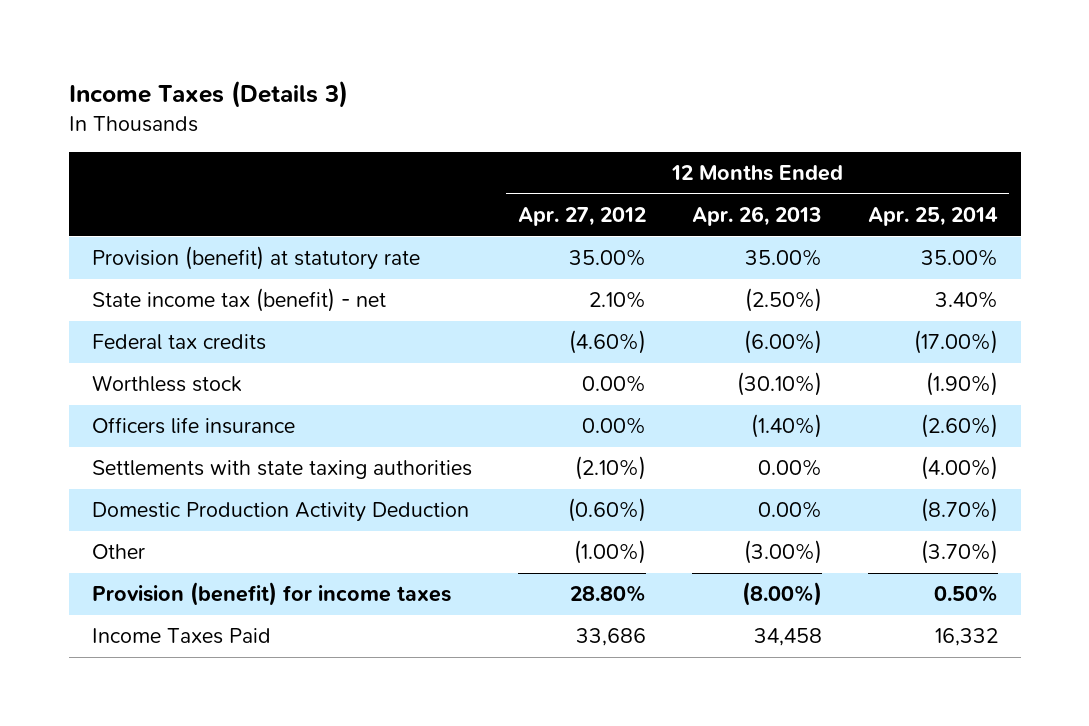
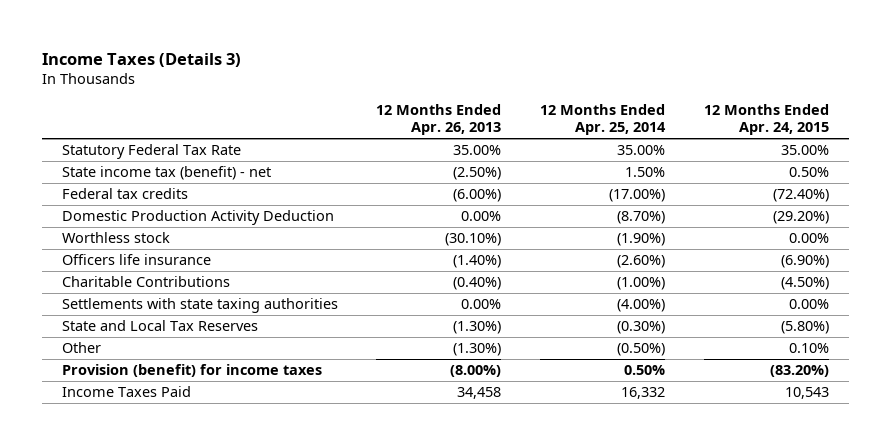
[517,207,646,227] Apr. 27, 2012 -> none
none -> [704,103,830,136] 12 Months Ended Apr. 24, 2015
[91,246,420,271] Provision (benefit) at statutory rate -> [61,144,241,160] Statutory Federal Tax Rate
[934,291,998,309] 3.40% -> [625,167,666,178] 1.50%
[91,502,469,523] Domestic Production Activity Deduction -> [61,210,334,226] Domestic Production Activity Deduction
none -> [61,276,230,288] Charitable Contributions
none -> [61,320,258,332] State and Local Tax Reserves
[743,540,822,565] (3.00%) -> [453,343,502,357] (1.30%)
[920,540,998,565] (3.70%) -> [617,343,666,357] (0.50%)

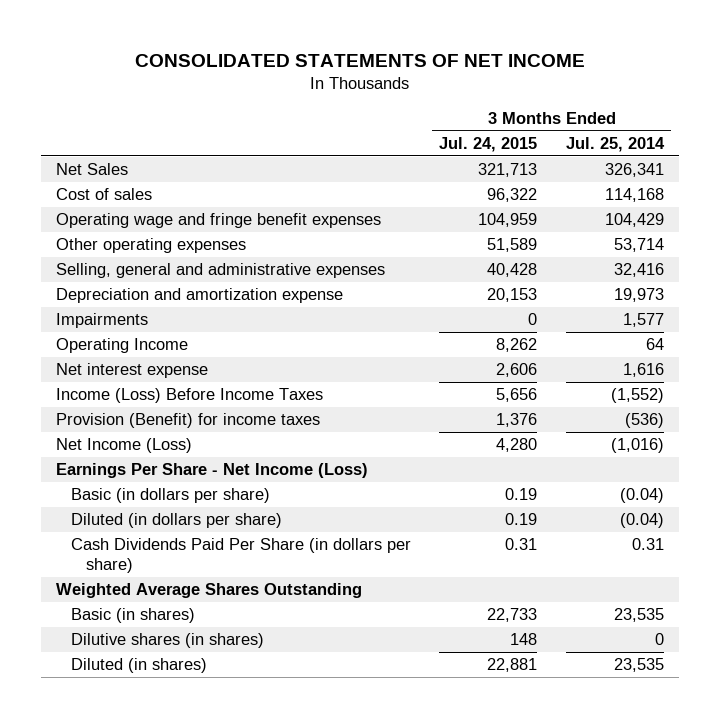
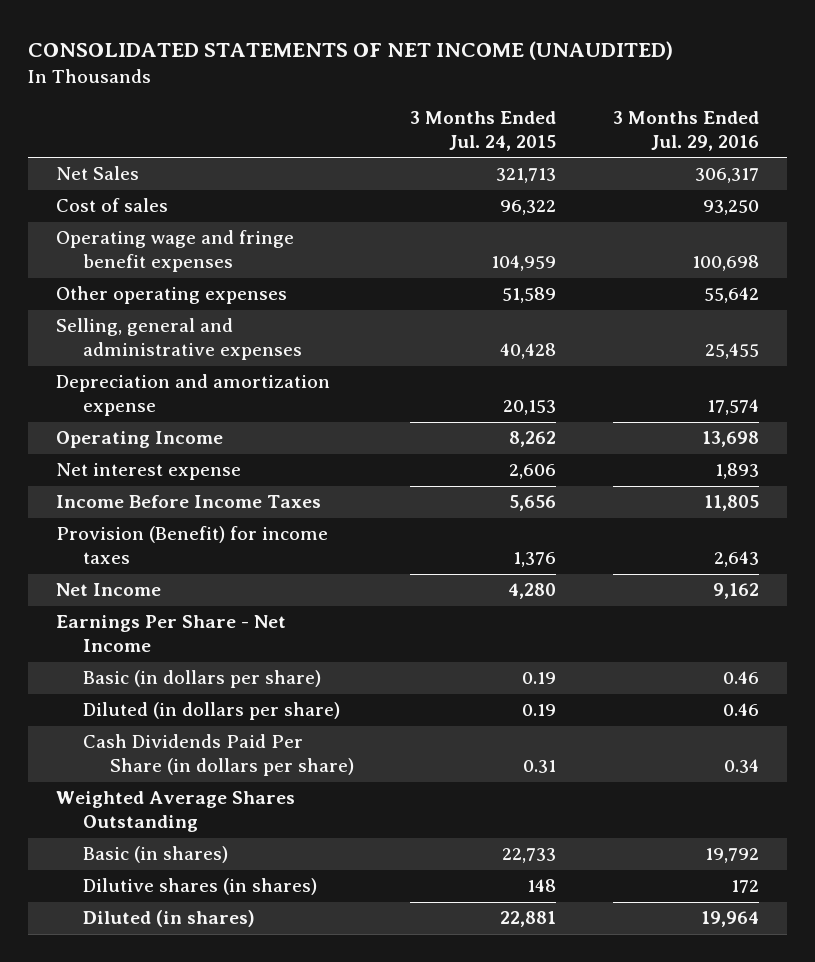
[134,53,585,67] CONSOLIDATED STATEMENTS OF NET INCOME -> [27,41,673,61] CONSOLIDATED STATEMENTS OF NET INCOME (UNAUDITED)
[566,137,666,153] Jul. 25, 2014 -> none
none -> [612,110,759,151] 3 Months Ended Jul. 29, 2016
[55,313,148,329] Impairments -> none
[55,388,323,404] Income (Loss) Before Income Taxes -> [56,495,322,509] Income Before Income Taxes
[55,438,192,454] Net Income (Loss) -> [56,583,162,597] Net Income
[55,463,368,479] Earnings Per Share - Net Income (Loss) -> [56,615,287,653] Earnings Per Share - Net Income

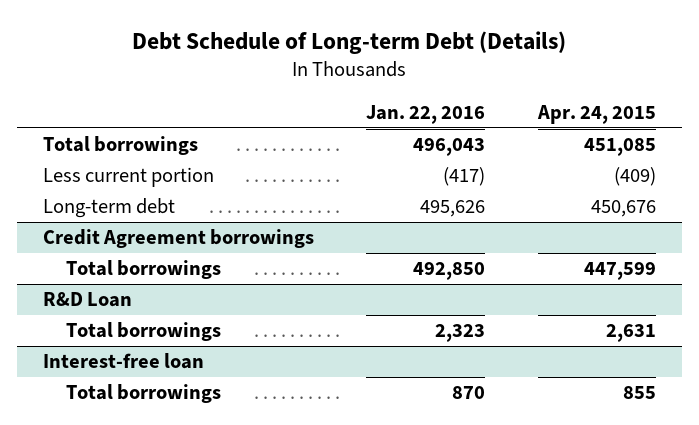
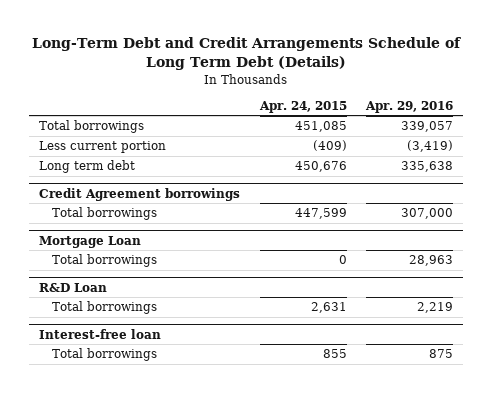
[132,30,567,54] Debt Schedule of Long-term Debt (Details) -> [32,37,462,71] Long-Term Debt and Credit Arrangements Schedule of Long Term Debt (Details)
[366,105,486,125] Jan. 22, 2016 -> none
none -> [365,100,454,113] Apr. 29, 2016
[43,198,176,219] Long-term debt -> [39,160,136,174] Long term debt
none -> [39,235,142,248] Mortgage Loan
none -> [52,254,158,268] Total borrowings

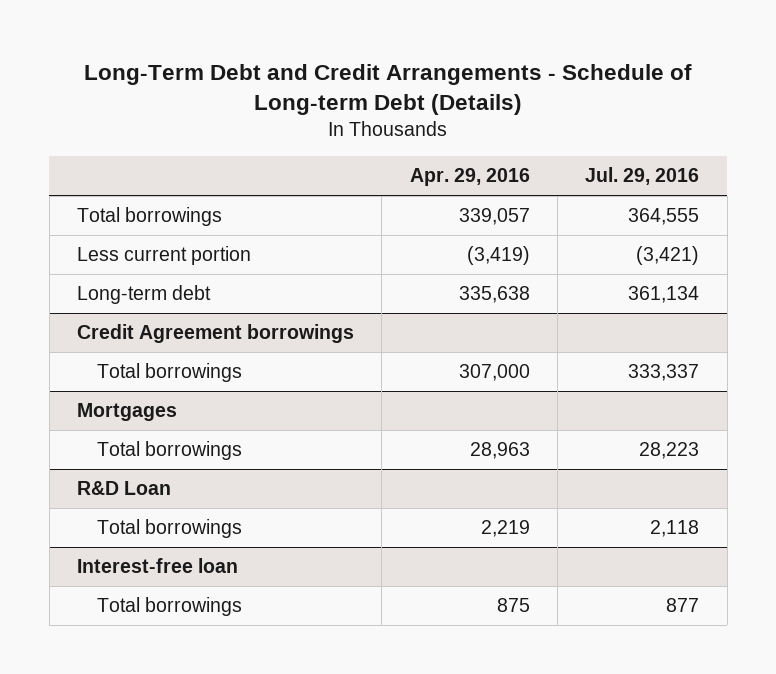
[32,37,462,71] Long-Term Debt and Credit Arrangements Schedule of Long Term Debt (Details) -> [84,63,693,115] Long-Term Debt and Credit Arrangements - Schedule of Long-term Debt (Details)
[258,100,347,113] Apr. 24, 2015 -> none
none -> [585,167,700,186] Jul. 29, 2016
[39,160,136,174] Long term debt -> [76,285,211,305] Long-term debt
[39,235,142,248] Mortgage Loan -> [76,403,177,422] Mortgages

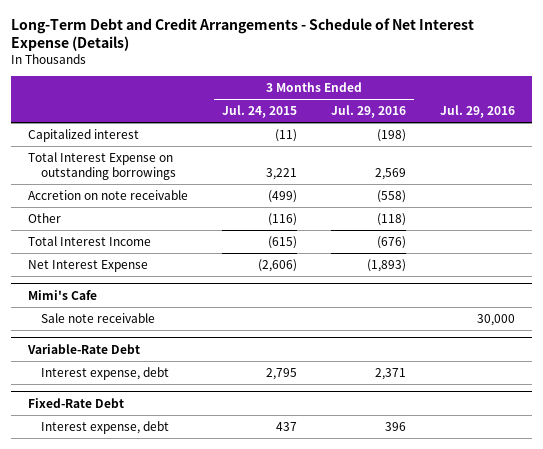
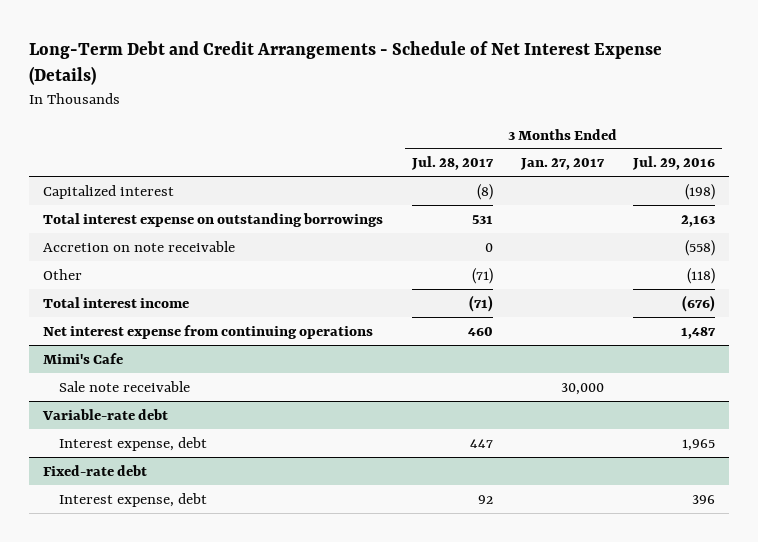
[222,105,298,119] Jul. 24, 2015 -> none
[439,105,515,119] Jul. 29, 2016 -> none
none -> [410,156,494,171] Jul. 28, 2017
none -> [520,158,606,171] Jan. 27, 2017
[28,151,176,181] Total Interest Expense on outstanding borrowings -> [43,212,384,227] Total interest expense on outstanding borrowings
[375,168,407,181] 2,569 -> [680,214,715,227] 2,163
[28,235,152,246] Total Interest Income -> [43,296,190,308] Total interest income
[28,259,149,272] Net Interest Expense -> [43,324,374,339] Net interest expense from continuing operations
[367,258,407,272] (1,893) -> [680,326,716,339] 1,487
[27,343,141,354] Variable-Rate Debt -> [42,408,169,420] Variable-rate debt
[375,367,407,380] 2,371 -> [681,438,715,451] 1,965
[28,397,125,408] Fixed-Rate Debt -> [43,464,148,476] Fixed-rate debt

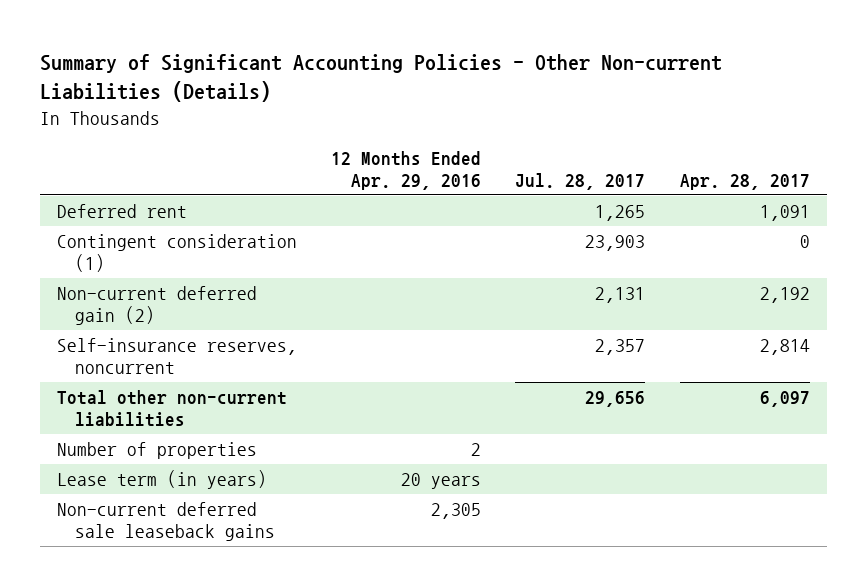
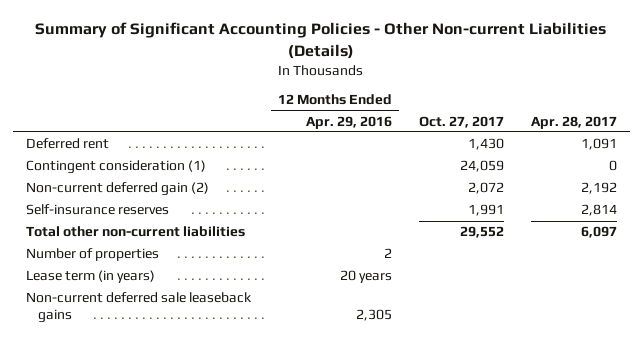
[515,172,646,190] Jul. 28, 2017 -> none
none -> [418,115,504,128] Oct. 27, 2017
[56,338,297,374] Self-insurance reserves, noncurrent -> [26,204,170,216] Self-insurance reserves

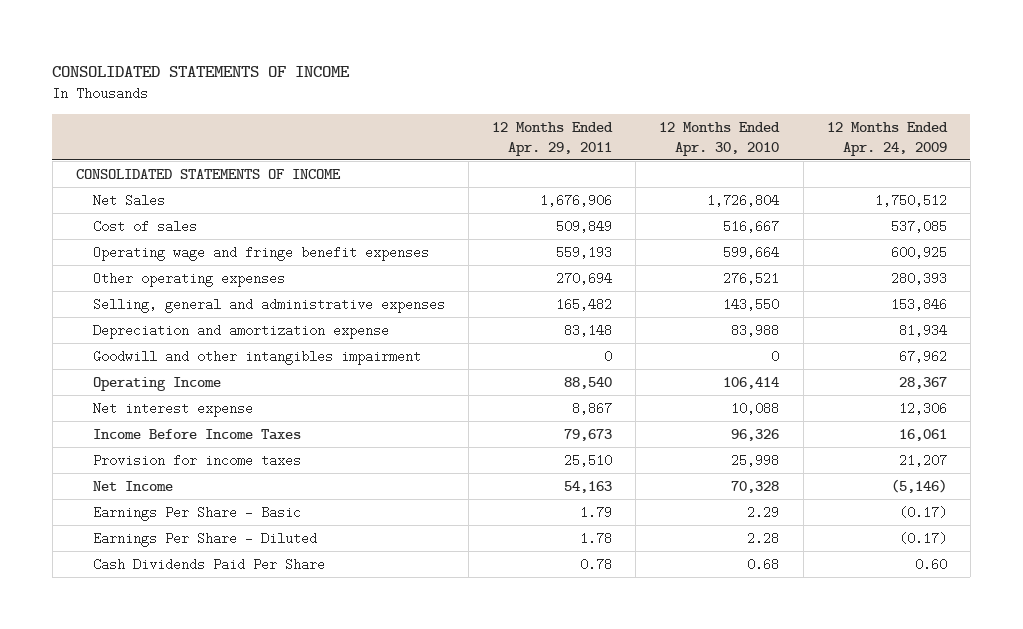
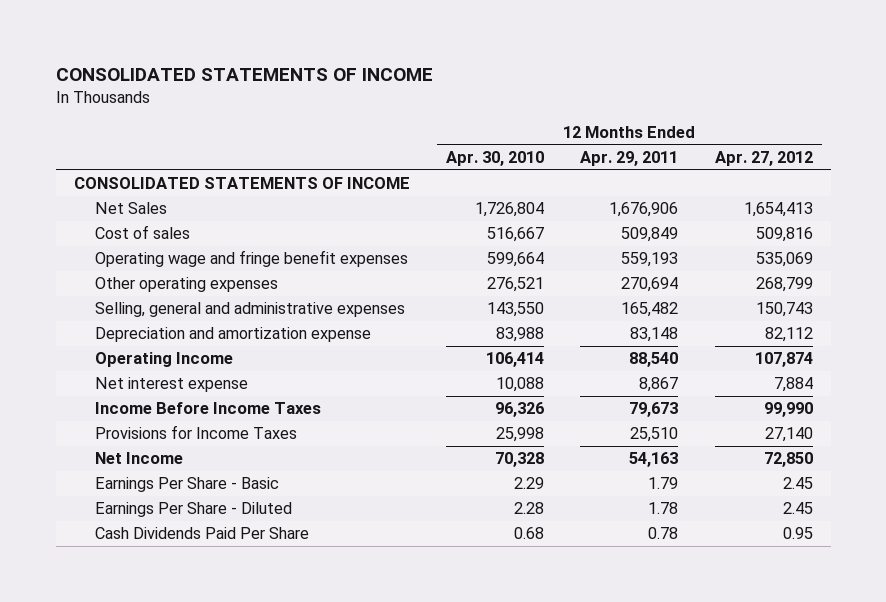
[826,121,948,156] 12 Months Ended Apr. 24, 2009 -> none
none -> [714,150,813,166] Apr. 27, 2012
[92,349,421,365] Goodwill and other intangibles impairment -> none
[92,453,301,467] Provision for income taxes -> [95,425,298,440] Provisions for Income Taxes

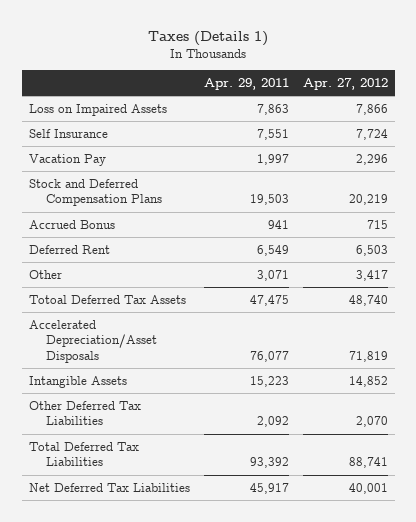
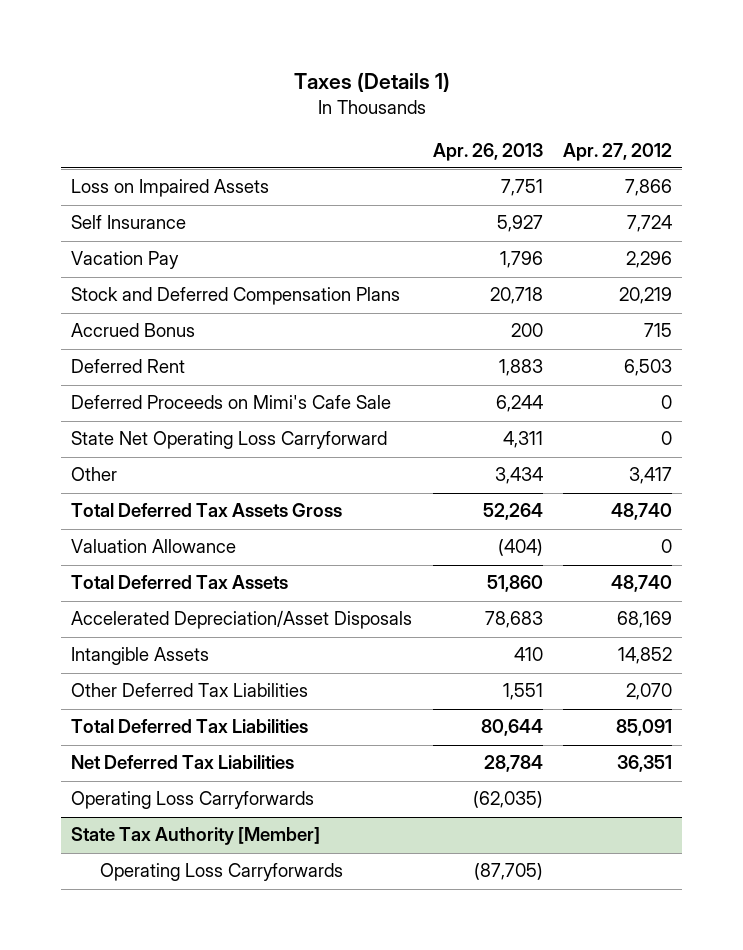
[203,77,289,90] Apr. 29, 2011 -> none
none -> [432,142,543,161] Apr. 26, 2013
none -> [71,395,392,410] Deferred Proceeds on Mimi's Cafe Sale
none -> [71,431,388,450] State Net Operating Loss Carryforward
none -> [71,503,343,518] Total Deferred Tax Assets Gross
none -> [71,539,237,554] Valuation Allowance
[28,294,186,304] Totoal Deferred Tax Assets -> [71,575,289,590] Total Deferred Tax Assets
[348,350,388,362] 71,819 -> [617,611,673,629] 68,169
[348,457,388,469] 88,741 -> [616,719,673,737] 85,091
[348,482,388,494] 40,001 -> [617,755,673,773] 36,351
none -> [71,791,315,810] Operating Loss Carryforwards
none -> [71,827,321,846] State Tax Authority [Member]
none -> [99,863,343,882] Operating Loss Carryforwards

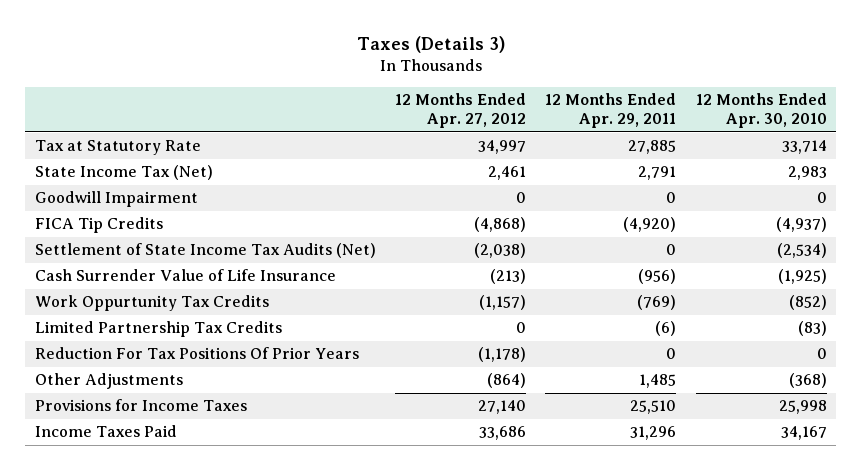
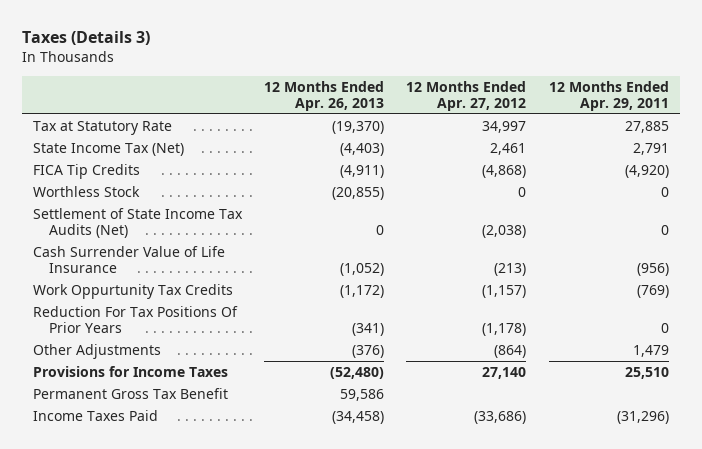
[695,93,827,129] 12 Months Ended Apr. 30, 2010 -> none
none -> [264,80,385,111] 12 Months Ended Apr. 26, 2013
[34,191,198,208] Goodwill Impairment -> none
none -> [33,185,141,197] Worthless Stock
[34,321,282,338] Limited Partnership Tax Credits -> none
[639,374,677,389] 1,485 -> [632,344,669,357] 1,479
none -> [33,387,229,399] Permanent Gross Tax Benefit
[479,426,527,441] 33,686 -> [474,410,527,424] (33,686)
[630,426,677,441] 31,296 -> [616,410,669,424] (31,296)

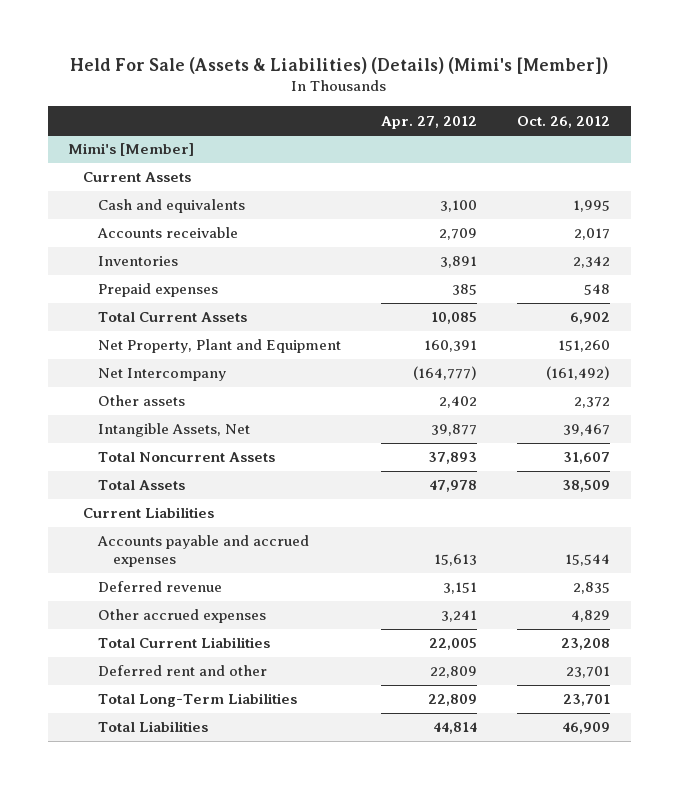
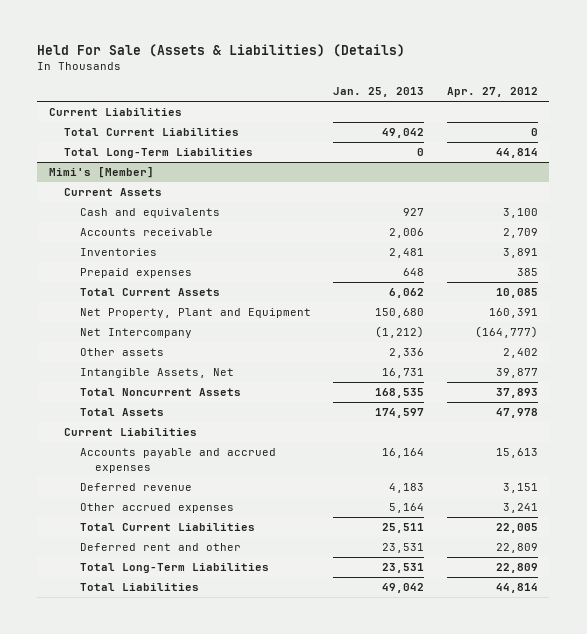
[70,57,609,75] Held For Sale (Assets & Liabilities) (Details) (Mimi's [Member]) -> [37,43,406,57] Held For Sale (Assets & Liabilities) (Details)
[517,115,611,128] Oct. 26, 2012 -> none
none -> [333,87,425,98] Jan. 25, 2013
none -> [48,108,182,117] Current Liabilities
none -> [64,128,240,137] Total Current Liabilities
none -> [64,148,254,159] Total Long-Term Liabilities

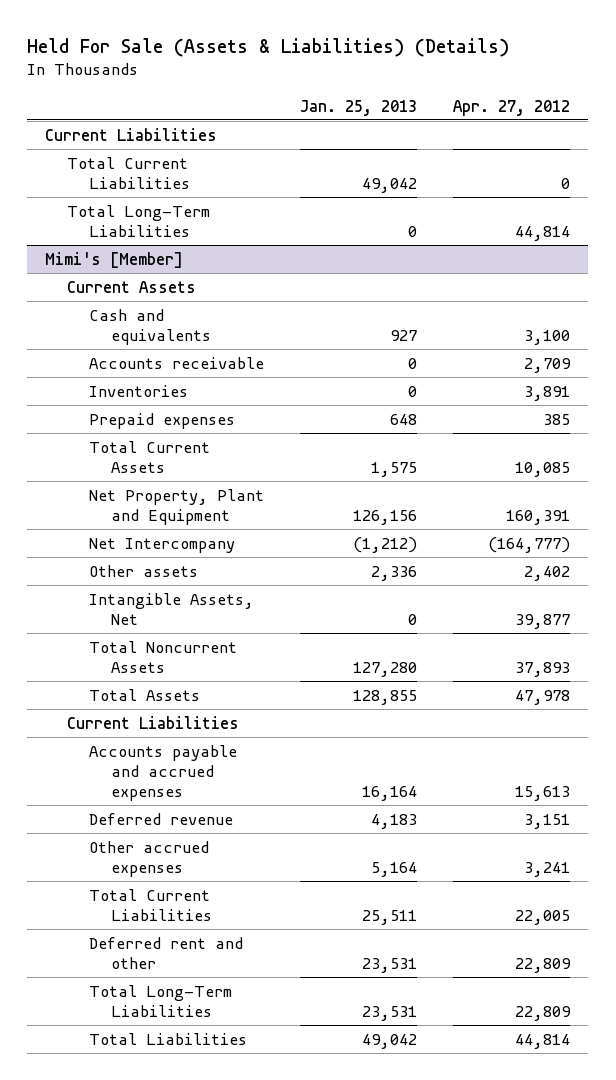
[389,228,425,239] 2,006 -> [408,357,418,369] 0
[389,248,425,259] 2,481 -> [408,385,418,397] 0
[389,288,425,299] 6,062 -> [371,461,418,477] 1,575
[375,308,425,319] 150,680 -> [353,509,418,525] 126,156
[382,368,425,379] 16,731 -> [408,613,418,625] 0
[375,388,425,399] 168,535 -> [353,661,418,677] 127,280
[375,408,425,419] 174,597 -> [353,689,418,705] 128,855

